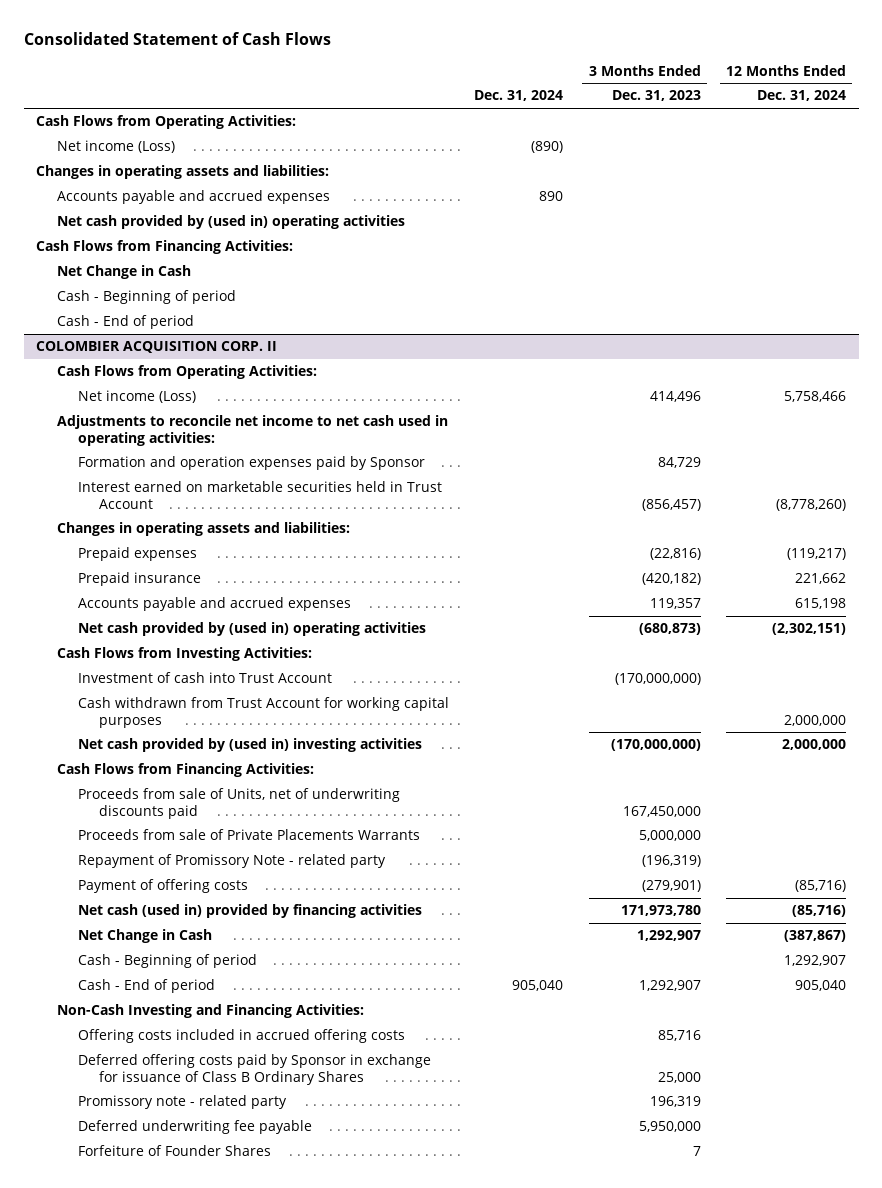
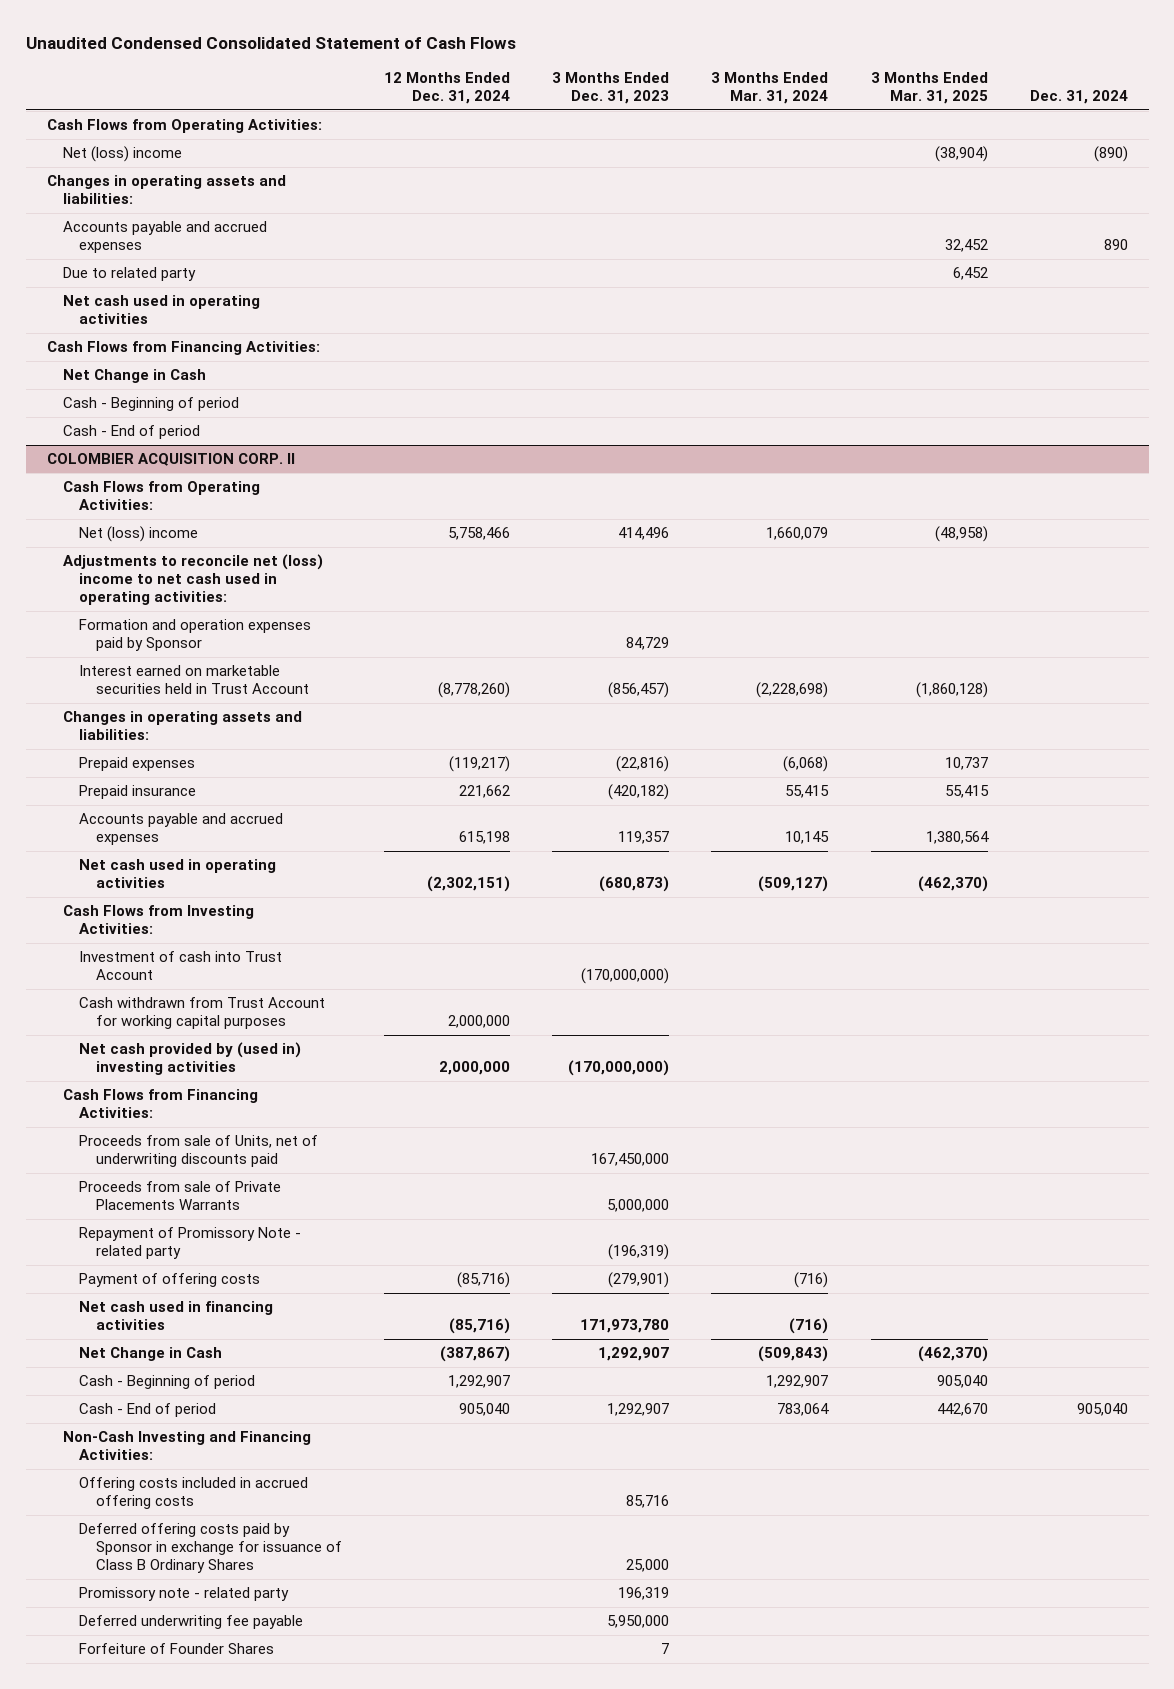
[23,31,331,45] Consolidated Statement of Cash Flows -> [25,36,516,49] Unaudited Condensed Consolidated Statement of Cash Flows
none -> [711,72,829,105] 3 Months Ended Mar. 31, 2024
none -> [870,72,988,105] 3 Months Ended Mar. 31, 2025
[57,140,176,154] Net income (Loss) -> [63,146,183,163] Net (loss) income
none -> [63,267,197,282] Due to related party
[57,215,406,230] Net cash provided by (used in) operating activities -> [63,295,261,325] Net cash used in operating activities
[77,390,196,404] Net income (Loss) -> [79,526,199,543] Net (loss) income
[57,415,449,446] Adjustments to reconcile net income to net cash used in operating activities: -> [63,554,324,606] Adjustments to reconcile net (loss) income to net cash used in operating activities:
[77,622,426,637] Net cash provided by (used in) operating activities -> [79,859,277,889] Net cash used in operating activities
[77,904,422,919] Net cash (used in) provided by financing activities -> [79,1301,274,1331] Net cash used in financing activities

